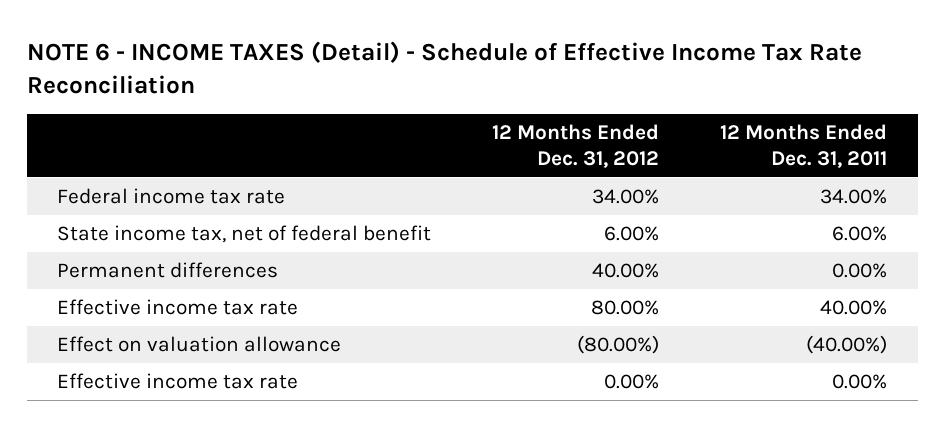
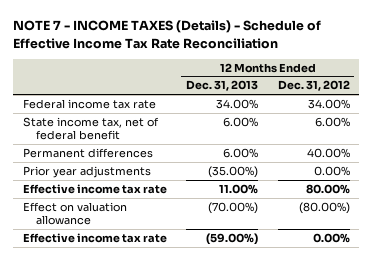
[26,40,862,94] NOTE 6 - INCOME TAXES (Detail) - Schedule of Effective Income Tax Rate Reconciliation -> [13,20,322,49] NOTE 7 - INCOME TAXES (Details) - Schedule of Effective Income Tax Rate Reconciliation
[720,124,888,168] 12 Months Ended Dec. 31, 2011 -> none
none -> [186,80,259,92] Dec. 31, 2013
none -> [22,165,151,178] Prior year adjustments

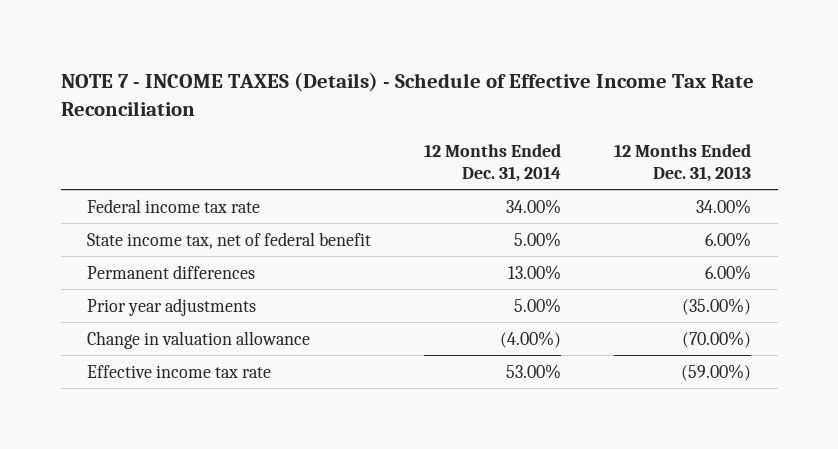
[277,80,350,92] Dec. 31, 2012 -> none
none -> [424,144,562,182] 12 Months Ended Dec. 31, 2014
[22,183,167,194] Effective income tax rate -> none
[22,201,127,225] Effect on valuation allowance -> [87,330,311,349] Change in valuation allowance

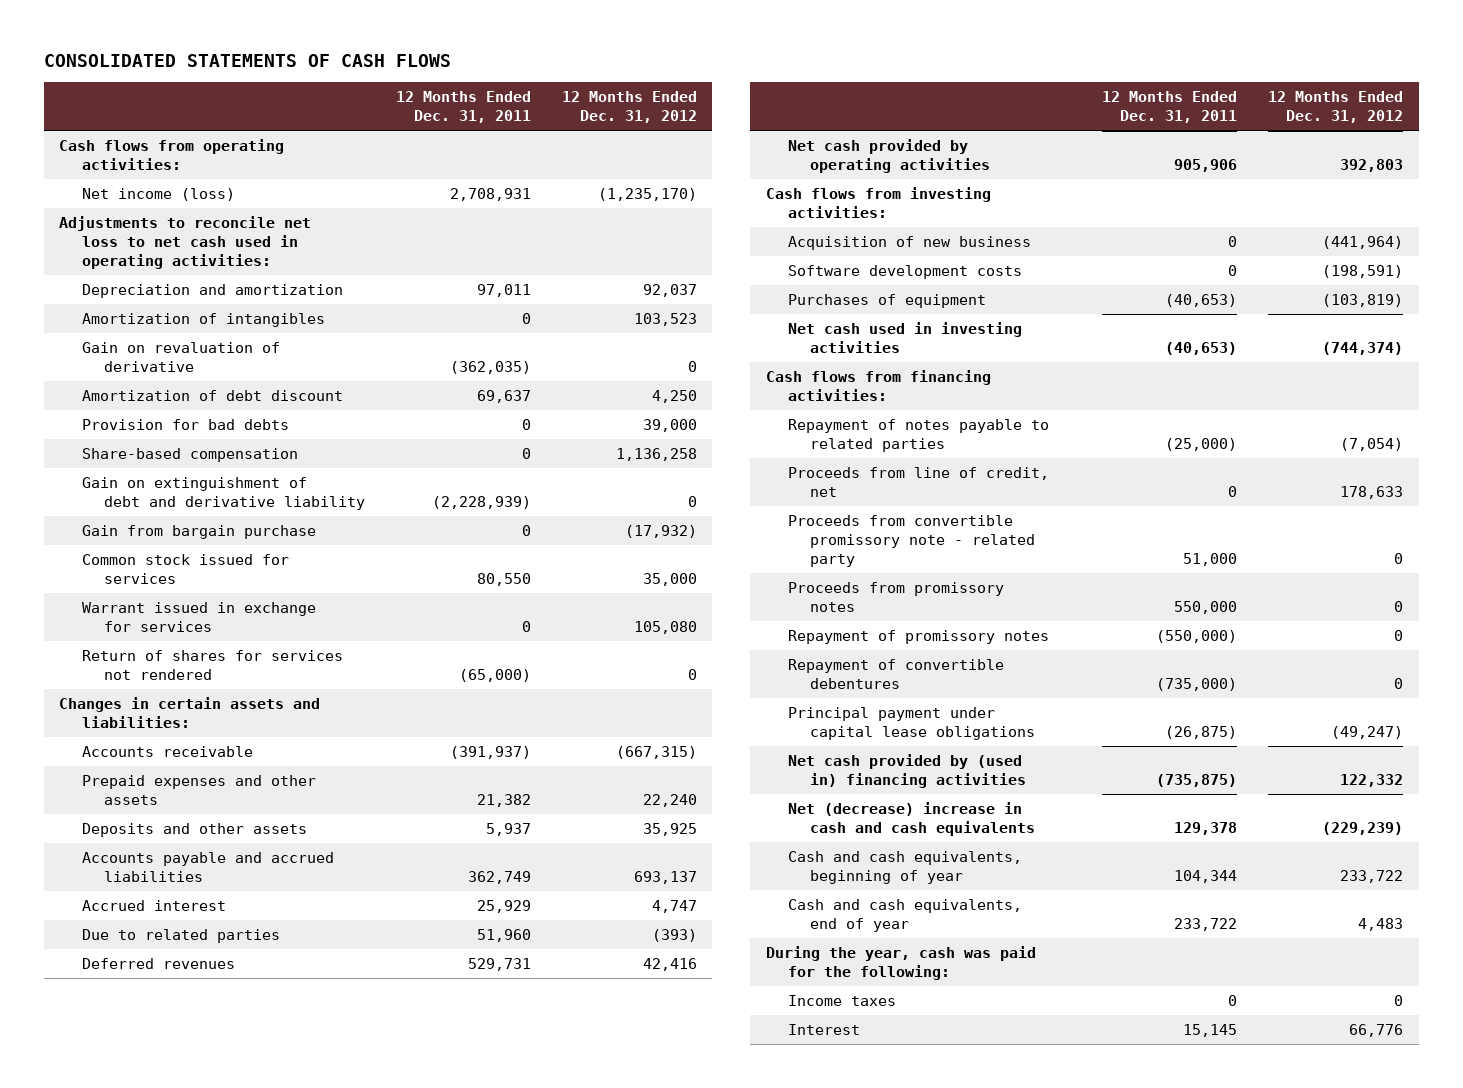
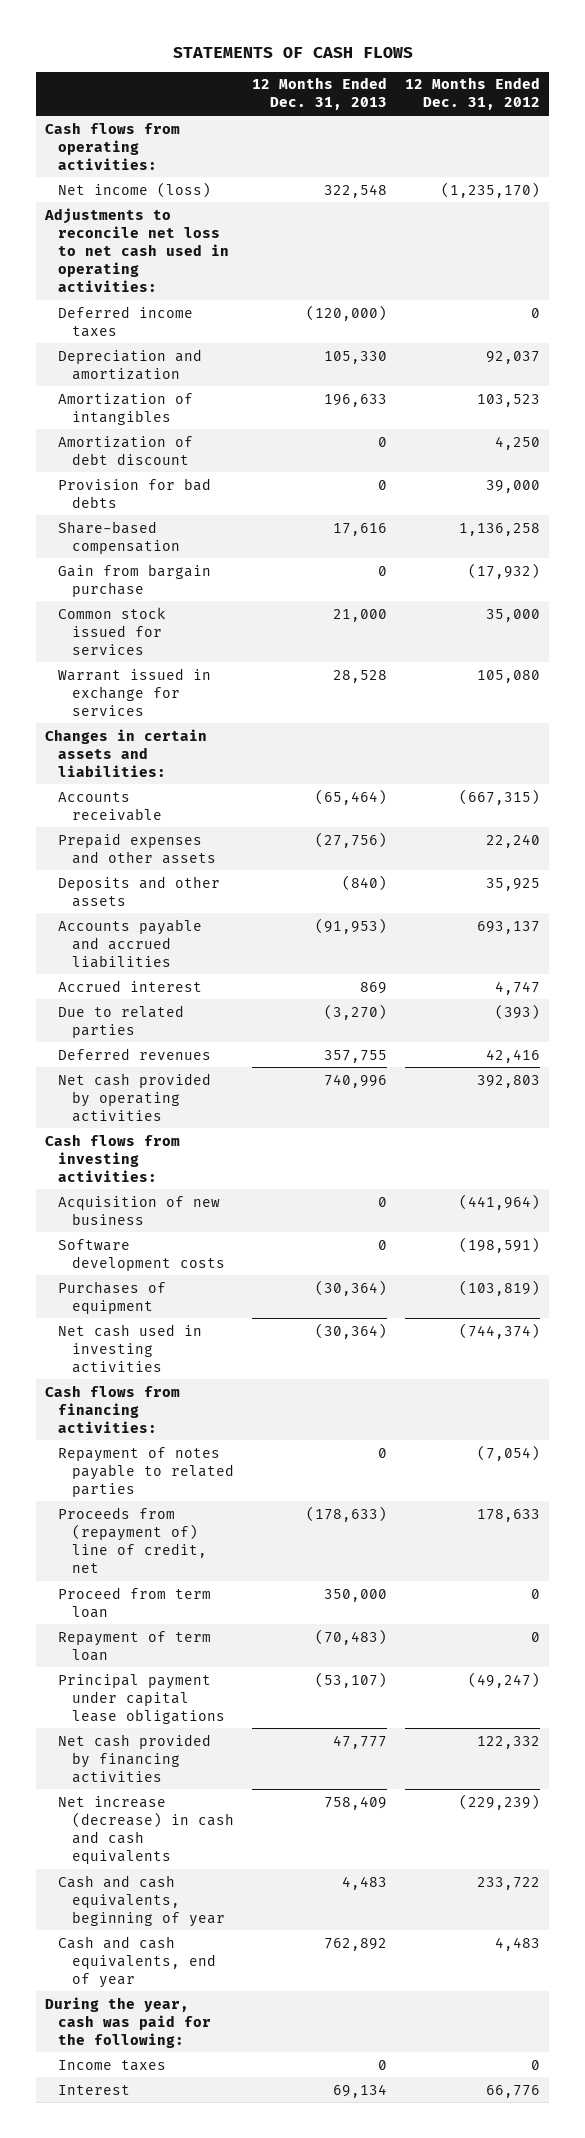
[43,54,451,68] CONSOLIDATED STATEMENTS OF CASH FLOWS -> [172,46,413,58] STATEMENTS OF CASH FLOWS
[395,91,531,124] 12 Months Ended Dec. 31, 2011 -> none
none -> [252,77,388,111] 12 Months Ended Dec. 31, 2013
none -> [58,305,194,337] Deferred income taxes
[81,341,280,372] Gain on revaluation of derivative -> none
[81,476,365,510] Gain on extinguishment of debt and derivative liability -> none
[81,649,343,680] Return of shares for services not rendered -> none
[787,514,1036,567] Proceeds from convertible promissory note - related party -> none
[787,658,1004,689] Repayment of convertible debentures -> none
[787,466,1049,497] Proceeds from line of credit, net -> [58,1506,208,1573] Proceeds from (repayment of) line of credit, net
[787,581,1004,612] Proceeds from promissory notes -> [58,1586,212,1618] Proceed from term loan
[787,629,1049,644] Repayment of promissory notes -> [58,1630,212,1661] Repayment of term loan
[787,753,1027,788] Net cash provided by (used in) financing activities -> [58,1733,212,1783] Net cash provided by financing activities
[787,801,1036,836] Net (decrease) increase in cash and cash equivalents -> [58,1795,235,1864] Net increase (decrease) in cash and cash equivalents

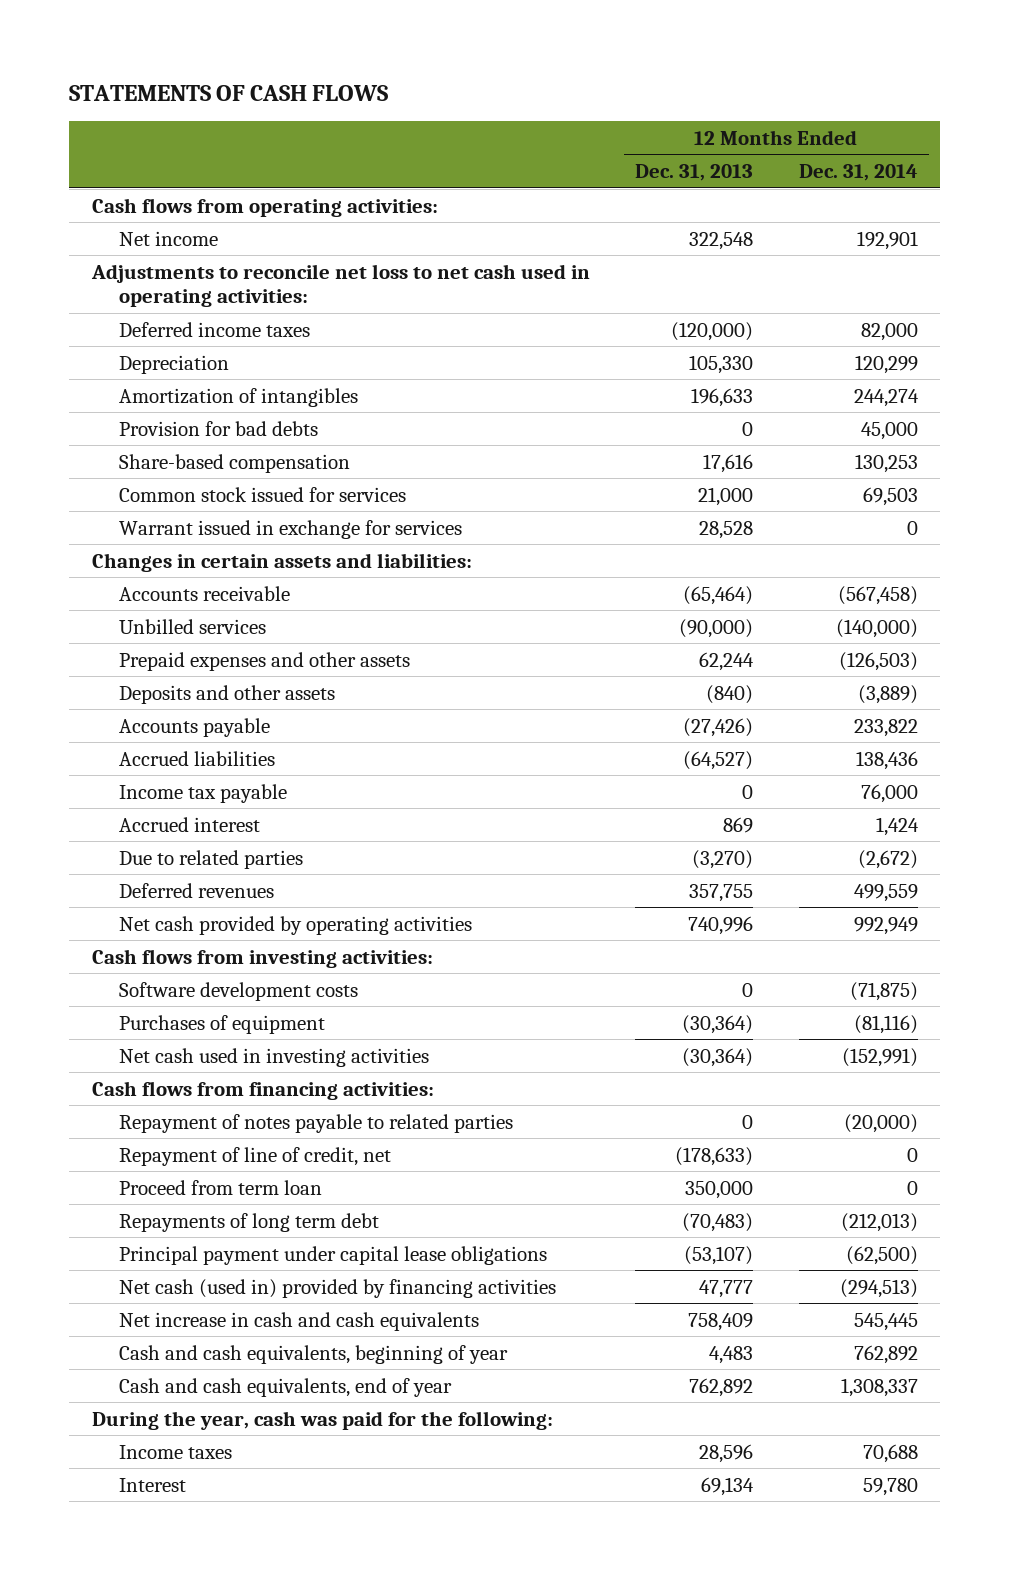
[405,77,541,111] 12 Months Ended Dec. 31, 2012 -> none
none -> [798,164,918,182] Dec. 31, 2014
[58,181,212,198] Net income (loss) -> [118,230,218,246] Net income
[58,348,203,380] Depreciation and amortization -> [118,354,229,374] Depreciation
[58,435,194,465] Amortization of debt discount -> none
[58,563,212,597] Gain from bargain purchase -> none
none -> [118,618,266,634] Unbilled services
[315,831,388,848] (27,756) -> [699,651,755,671] 62,244
[58,918,203,968] Accounts payable and accrued liabilities -> none
none -> [118,717,270,737] Accounts payable
none -> [118,750,275,766] Accrued liabilities
none -> [118,783,287,803] Income tax payable
[58,1195,221,1225] Acquisition of new business -> none
[58,1506,208,1573] Proceeds from (repayment of) line of credit, net -> [118,1146,391,1166] Repayment of line of credit, net
[58,1630,212,1661] Repayment of term loan -> [118,1212,379,1232] Repayments of long term debt
[58,1733,212,1783] Net cash provided by financing activities -> [118,1278,556,1298] Net cash (used in) provided by financing activities
[58,1795,235,1864] Net increase (decrease) in cash and cash equivalents -> [118,1311,479,1331] Net increase in cash and cash equivalents
[378,2059,388,2070] 0 -> [699,1443,754,1463] 28,596

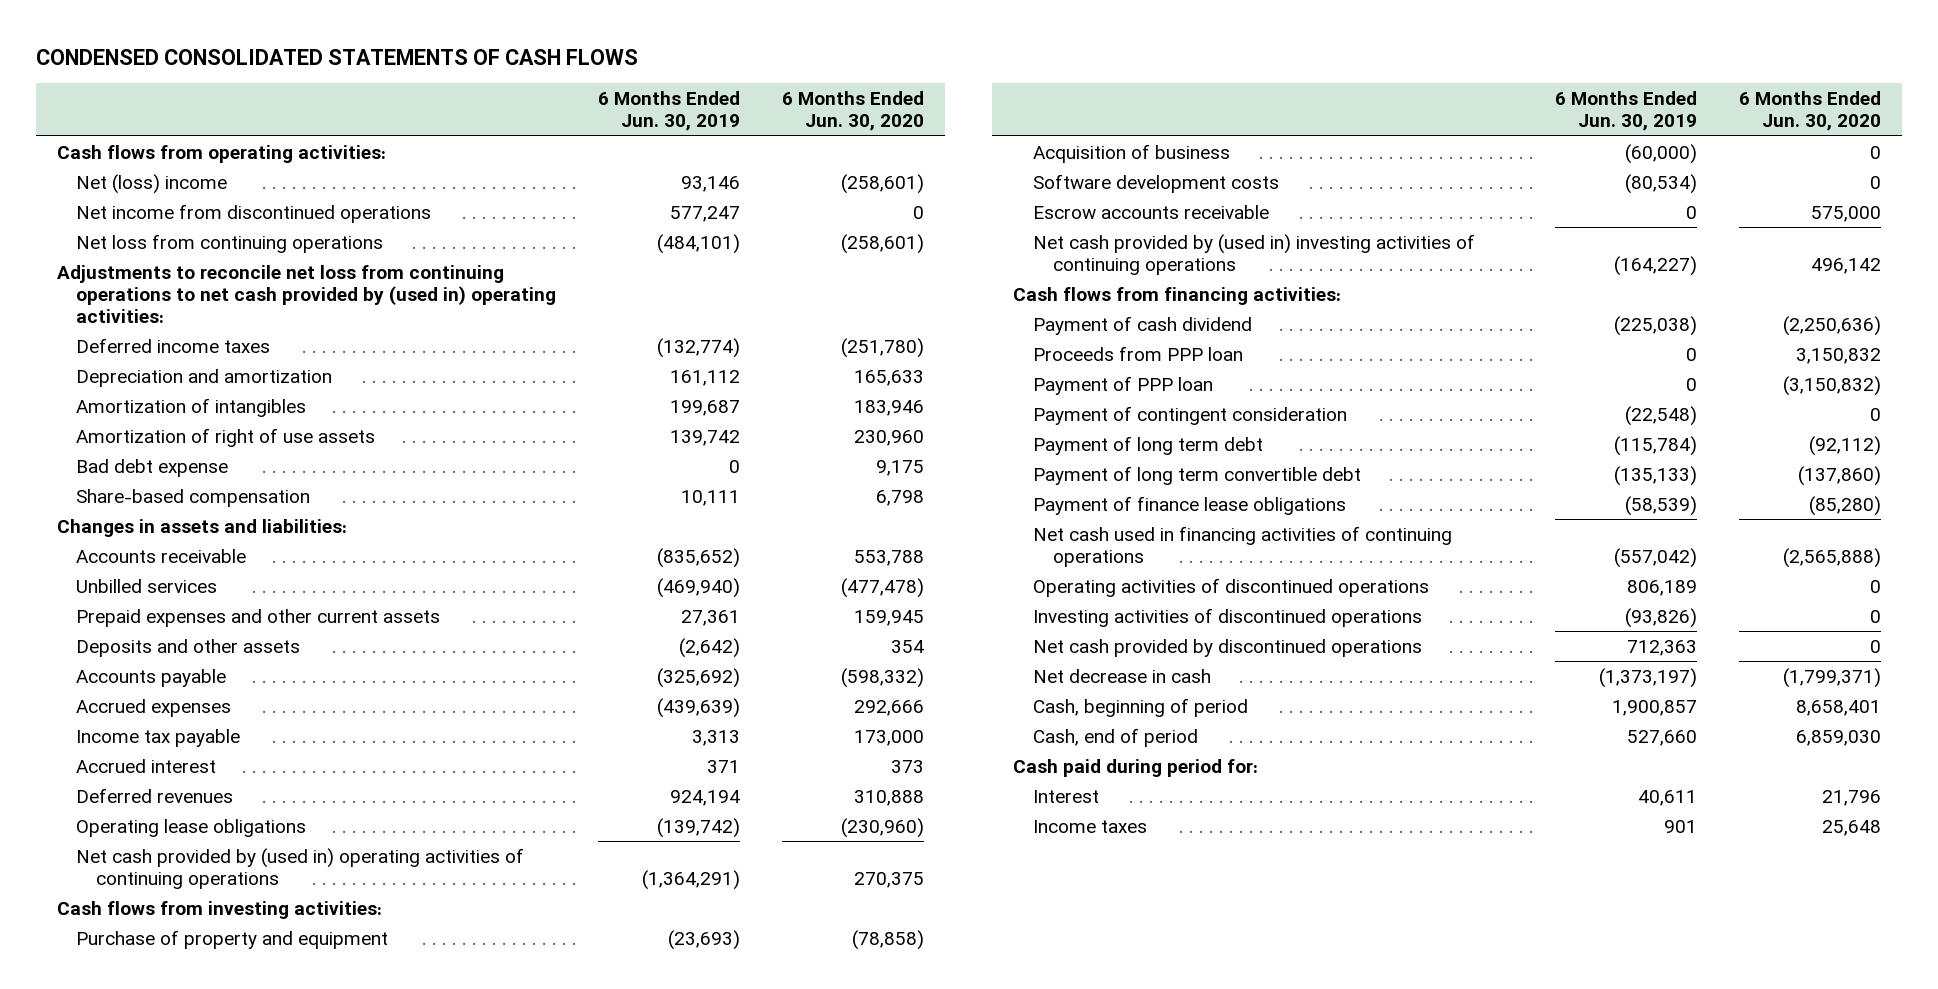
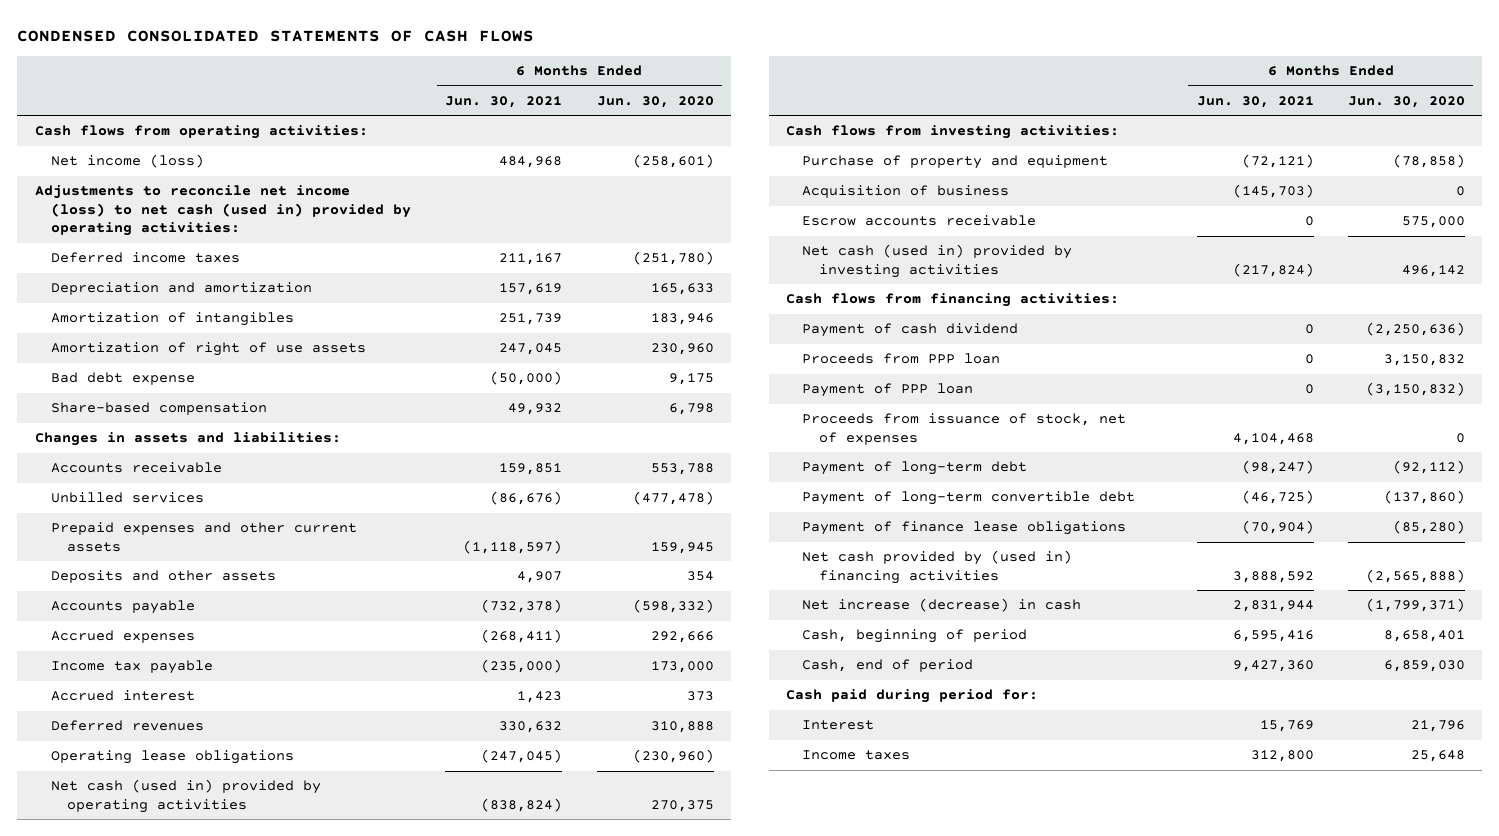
[598,91,741,132] 6 Months Ended Jun. 30, 2019 -> none
none -> [445,95,563,108] Jun. 30, 2021
[76,203,432,223] Net income from discontinued operations -> none
[76,233,384,253] Net loss from continuing operations -> none
[76,173,228,194] Net (loss) income -> [50,154,204,169] Net income (loss)
[56,264,557,323] Adjustments to reconcile net loss from continuing operations to net cash provided by (used in) operating activities: -> [34,185,411,237] Adjustments to reconcile net income (loss) to net cash (used in) provided by operating activities:
[76,847,525,889] Net cash provided by (used in) operating activities of continuing operations -> [50,779,321,813] Net cash (used in) provided by operating activities
[1033,173,1280,193] Software development costs -> none
[1033,233,1476,275] Net cash provided by (used in) investing activities of continuing operations -> [802,244,1073,278] Net cash (used in) provided by investing activities
[1033,405,1348,425] Payment of contingent consideration -> none
none -> [802,413,1127,445] Proceeds from issuance of stock, net of expenses
[1033,435,1264,455] Payment of long term debt -> [802,461,1028,476] Payment of long-term debt
[1033,465,1362,485] Payment of long term convertible debt -> [802,491,1136,506] Payment of long-term convertible debt
[1033,577,1430,597] Operating activities of discontinued operations -> none
[1033,607,1423,627] Investing activities of discontinued operations -> none
[1033,638,1423,657] Net cash provided by discontinued operations -> none
[1033,525,1453,567] Net cash used in financing activities of continuing operations -> [802,550,1073,584] Net cash provided by (used in) financing activities
[1033,668,1212,683] Net decrease in cash -> [802,598,1082,613] Net increase (decrease) in cash

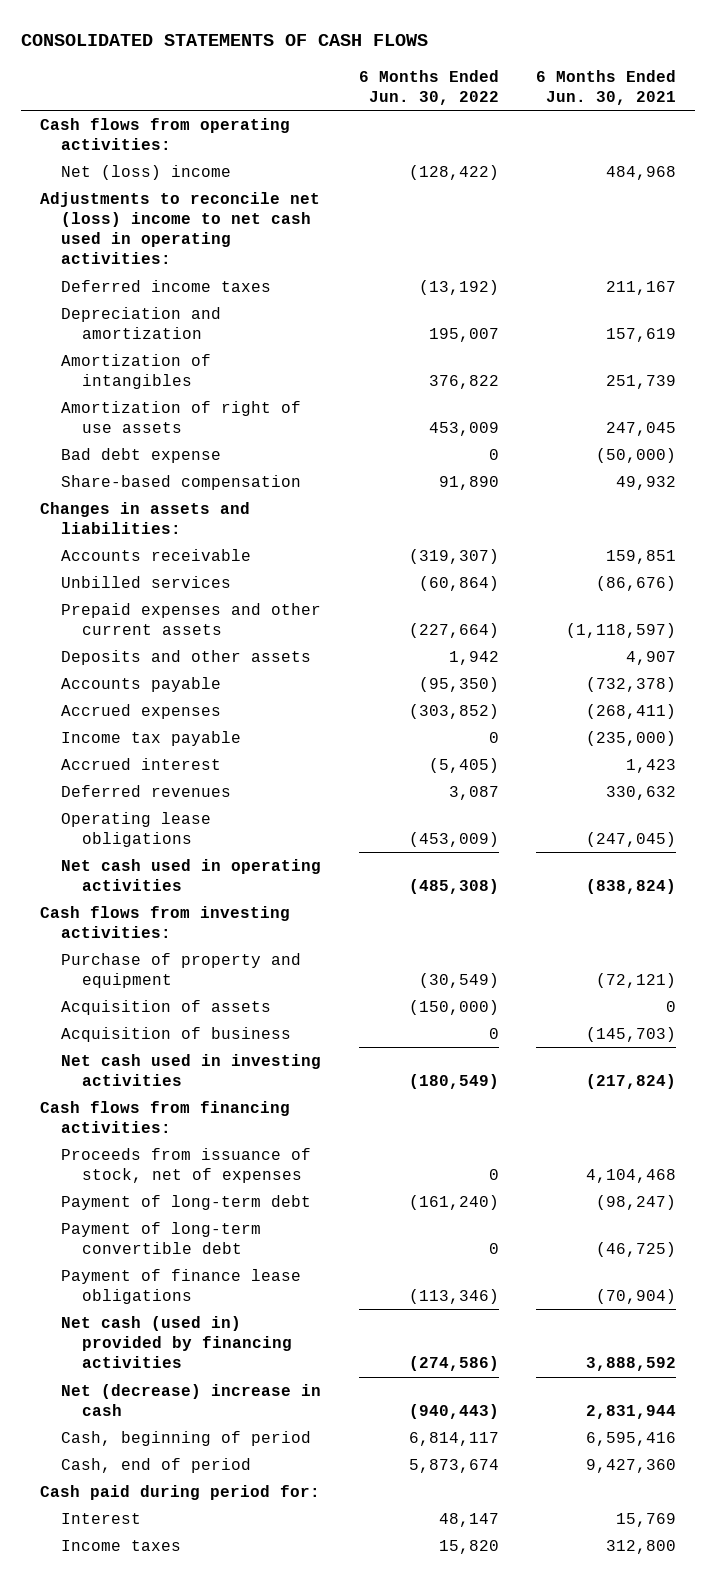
[17,30,535,43] CONDENSED CONSOLIDATED STATEMENTS OF CASH FLOWS -> [21,34,429,47] CONSOLIDATED STATEMENTS OF CASH FLOWS
[596,95,714,108] Jun. 30, 2020 -> none
none -> [358,69,499,105] 6 Months Ended Jun. 30, 2022
[50,154,204,169] Net income (loss) -> [60,165,231,181] Net (loss) income
[34,185,411,237] Adjustments to reconcile net income (loss) to net cash (used in) provided by operating activities: -> [40,192,321,265] Adjustments to reconcile net (loss) income to net cash used in operating activities:
[50,779,321,813] Net cash (used in) provided by operating activities -> [60,859,321,892] Net cash used in operating activities
none -> [60,1000,271,1016] Acquisition of assets
[802,215,1037,227] Escrow accounts receivable -> none
[802,244,1073,278] Net cash (used in) provided by investing activities -> [60,1054,321,1087] Net cash used in investing activities
[802,323,1019,338] Payment of cash dividend -> none
[802,353,1001,365] Proceeds from PPP loan -> none
[802,383,974,398] Payment of PPP loan -> none
[802,550,1073,584] Net cash provided by (used in) financing activities -> [60,1316,292,1369] Net cash (used in) provided by financing activities
[802,598,1082,613] Net increase (decrease) in cash -> [60,1384,321,1417] Net (decrease) increase in cash

